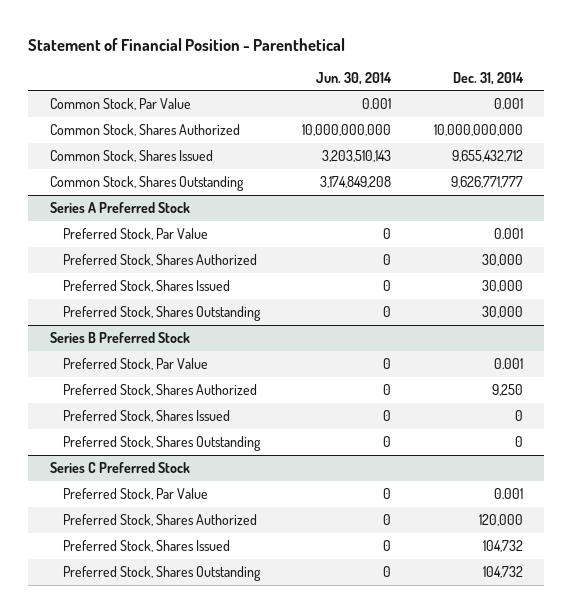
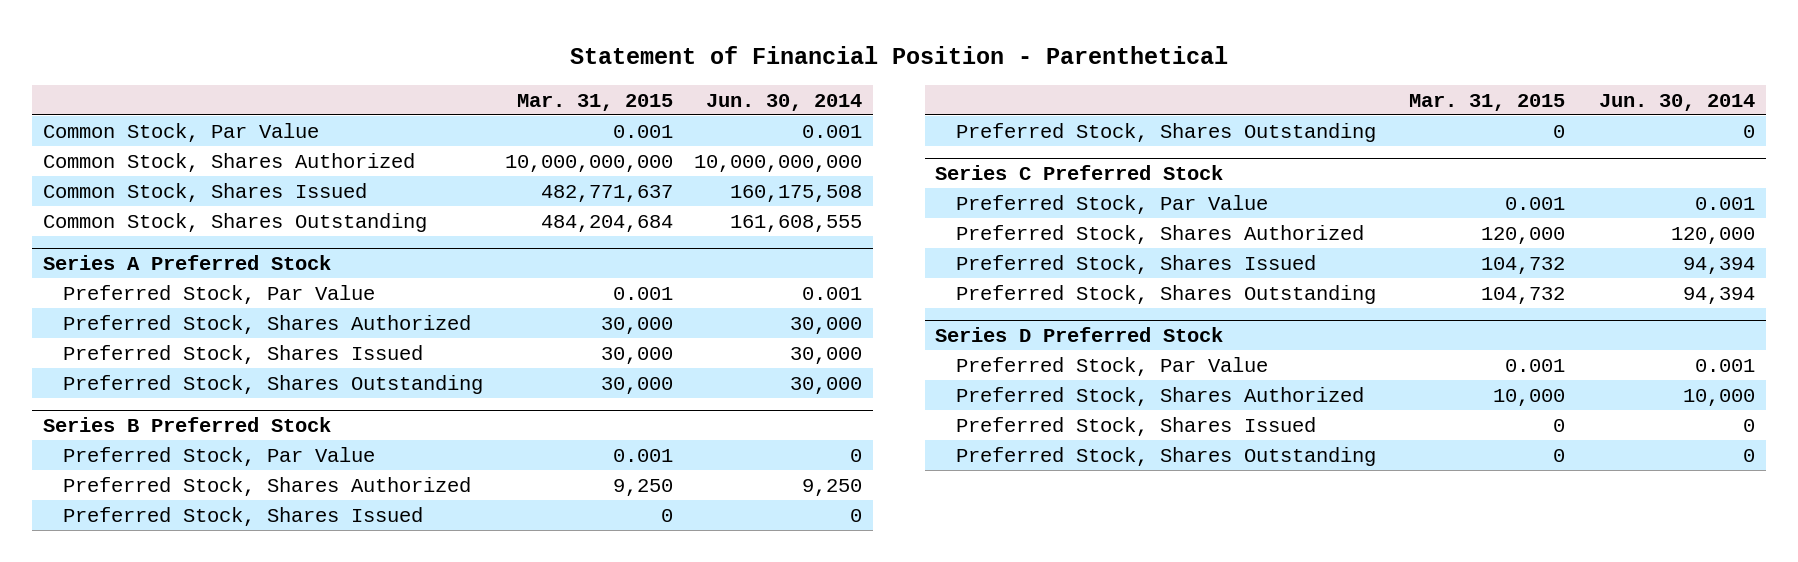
[452,71,524,85] Dec. 31, 2014 -> none
none -> [516,93,673,111] Mar. 31, 2015
[322,149,392,162] 3,203,510,143 -> [730,184,863,202] 160,175,508
[320,175,392,188] 3,174,849,208 -> [730,214,863,232] 161,608,555
[383,227,392,239] 0 -> [802,286,863,300] 0.001
[383,253,392,265] 0 -> [790,316,863,334] 30,000
[383,279,392,291] 0 -> [790,346,863,364] 30,000
[383,305,392,317] 0 -> [790,376,863,394] 30,000
[383,383,392,395] 0 -> [802,478,863,496] 9,250
[383,487,392,499] 0 -> [1694,196,1755,210] 0.001
[383,513,392,525] 0 -> [1670,226,1755,244] 120,000
none -> [955,254,1316,274] Preferred Stock, Shares Issued
none -> [955,284,1376,304] Preferred Stock, Shares Outstanding
none -> [935,327,1224,343] Series D Preferred Stock
none -> [955,356,1268,376] Preferred Stock, Par Value
none -> [955,386,1364,406] Preferred Stock, Shares Authorized

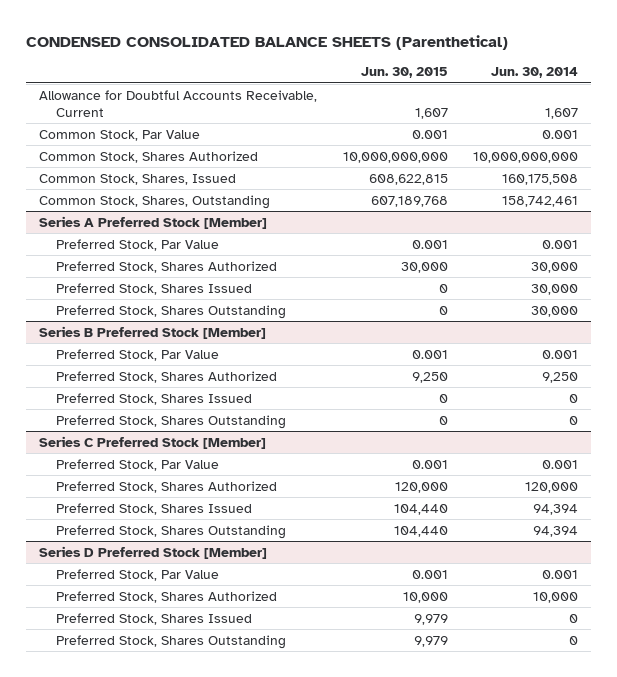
[569,46,1228,65] Statement of Financial Position - Parenthetical -> [25,35,508,51] CONDENSED CONSOLIDATED BALANCE SHEETS (Parenthetical)
[516,93,673,111] Mar. 31, 2015 -> none
none -> [360,67,448,79] Jun. 30, 2015
none -> [38,89,317,118] Allowance for Doubtful Accounts Receivable, Current
[42,182,367,202] Common Stock, Shares Issued -> [38,173,236,185] Common Stock, Shares, Issued
[42,212,427,232] Common Stock, Shares Outstanding -> [38,194,270,209] Common Stock, Shares, Outstanding
[730,214,863,232] 161,608,555 -> [502,195,579,207] 158,742,461
[42,255,331,271] Series A Preferred Stock -> [38,215,267,229] Series A Preferred Stock [Member]
[42,417,331,433] Series B Preferred Stock -> [38,325,266,339] Series B Preferred Stock [Member]
[850,448,863,462] 0 -> [542,349,579,359] 0.001
[935,165,1224,181] Series C Preferred Stock -> [38,435,266,449] Series C Preferred Stock [Member]
[935,327,1224,343] Series D Preferred Stock -> [38,545,267,559] Series D Preferred Stock [Member]

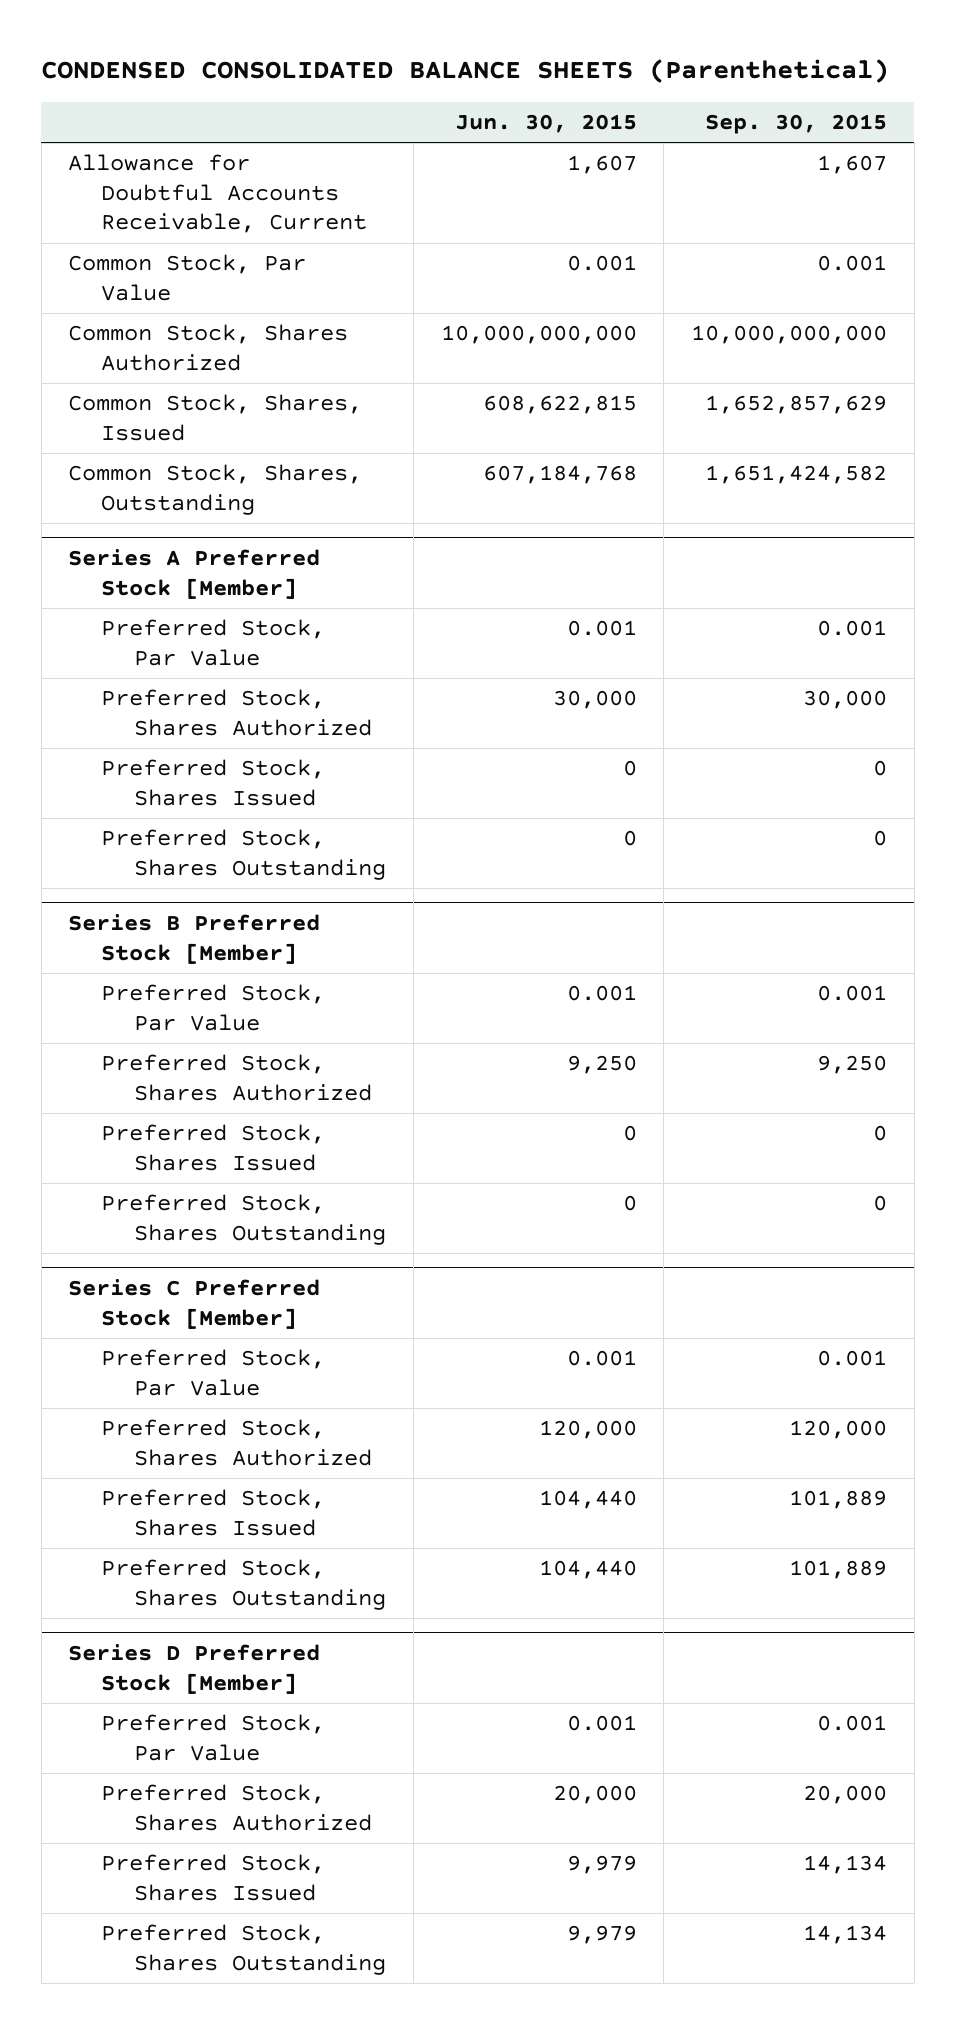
[491,67,579,79] Jun. 30, 2014 -> none
none -> [704,114,887,135] Sep. 30, 2015
[370,195,448,207] 607,189,768 -> [482,465,637,485] 607,184,768
[402,591,448,603] 10,000 -> [552,1785,637,1805] 20,000

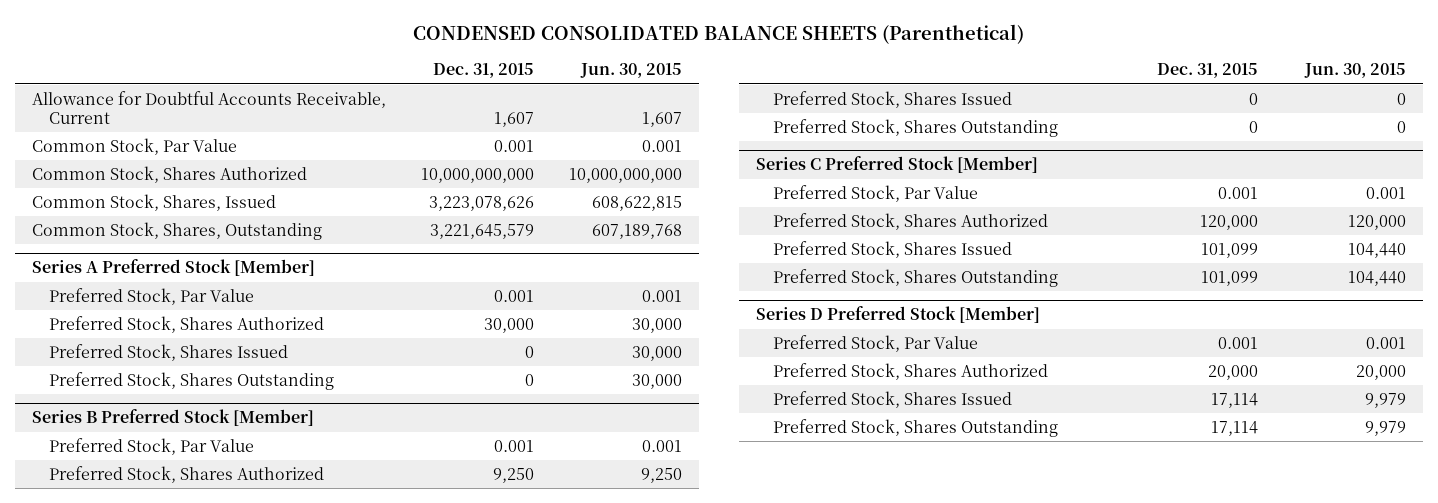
[704,114,887,135] Sep. 30, 2015 -> none
none -> [433,63,535,79] Dec. 31, 2015
[482,465,637,485] 607,184,768 -> [591,223,682,239] 607,189,768
[622,760,637,777] 0 -> [631,345,682,361] 30,000
[622,830,637,847] 0 -> [631,373,682,389] 30,000

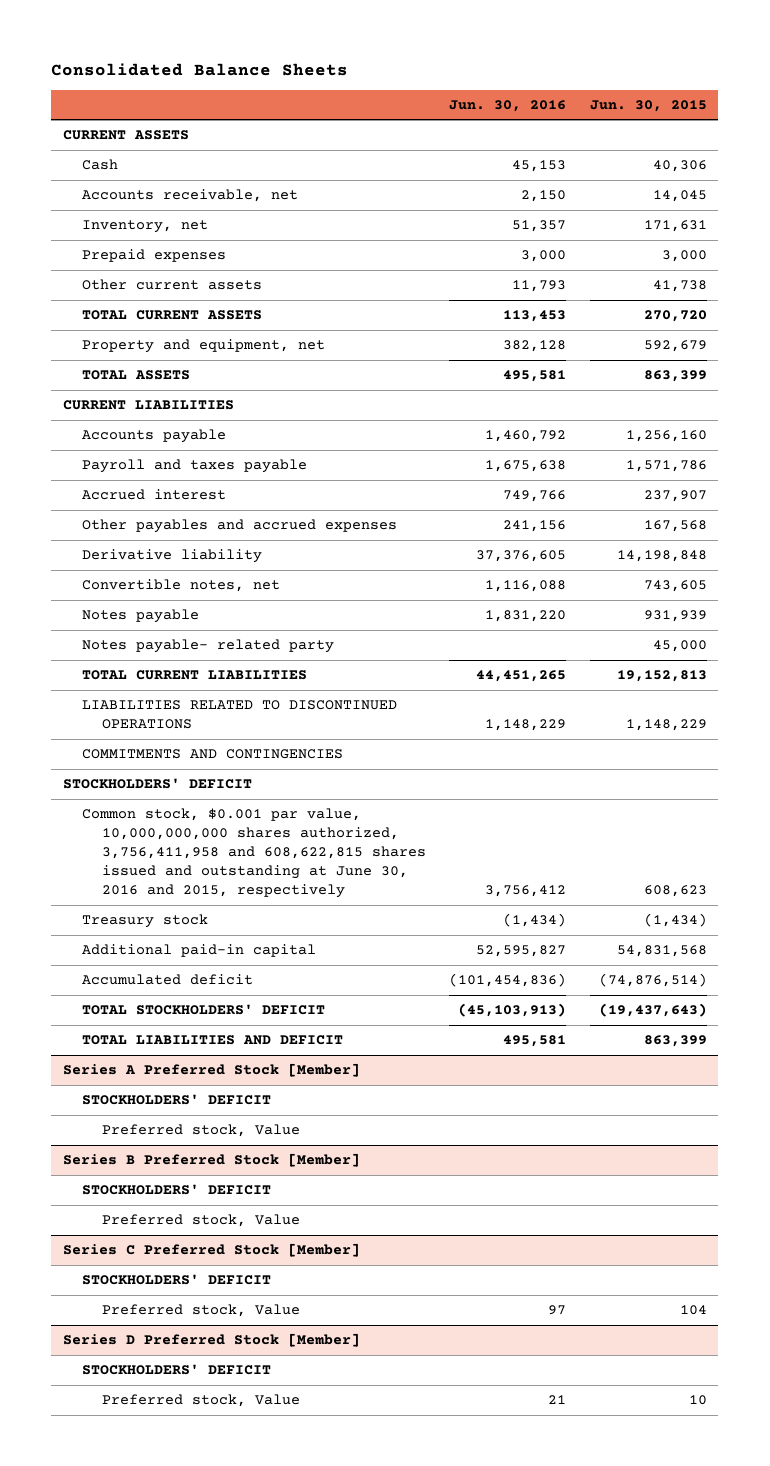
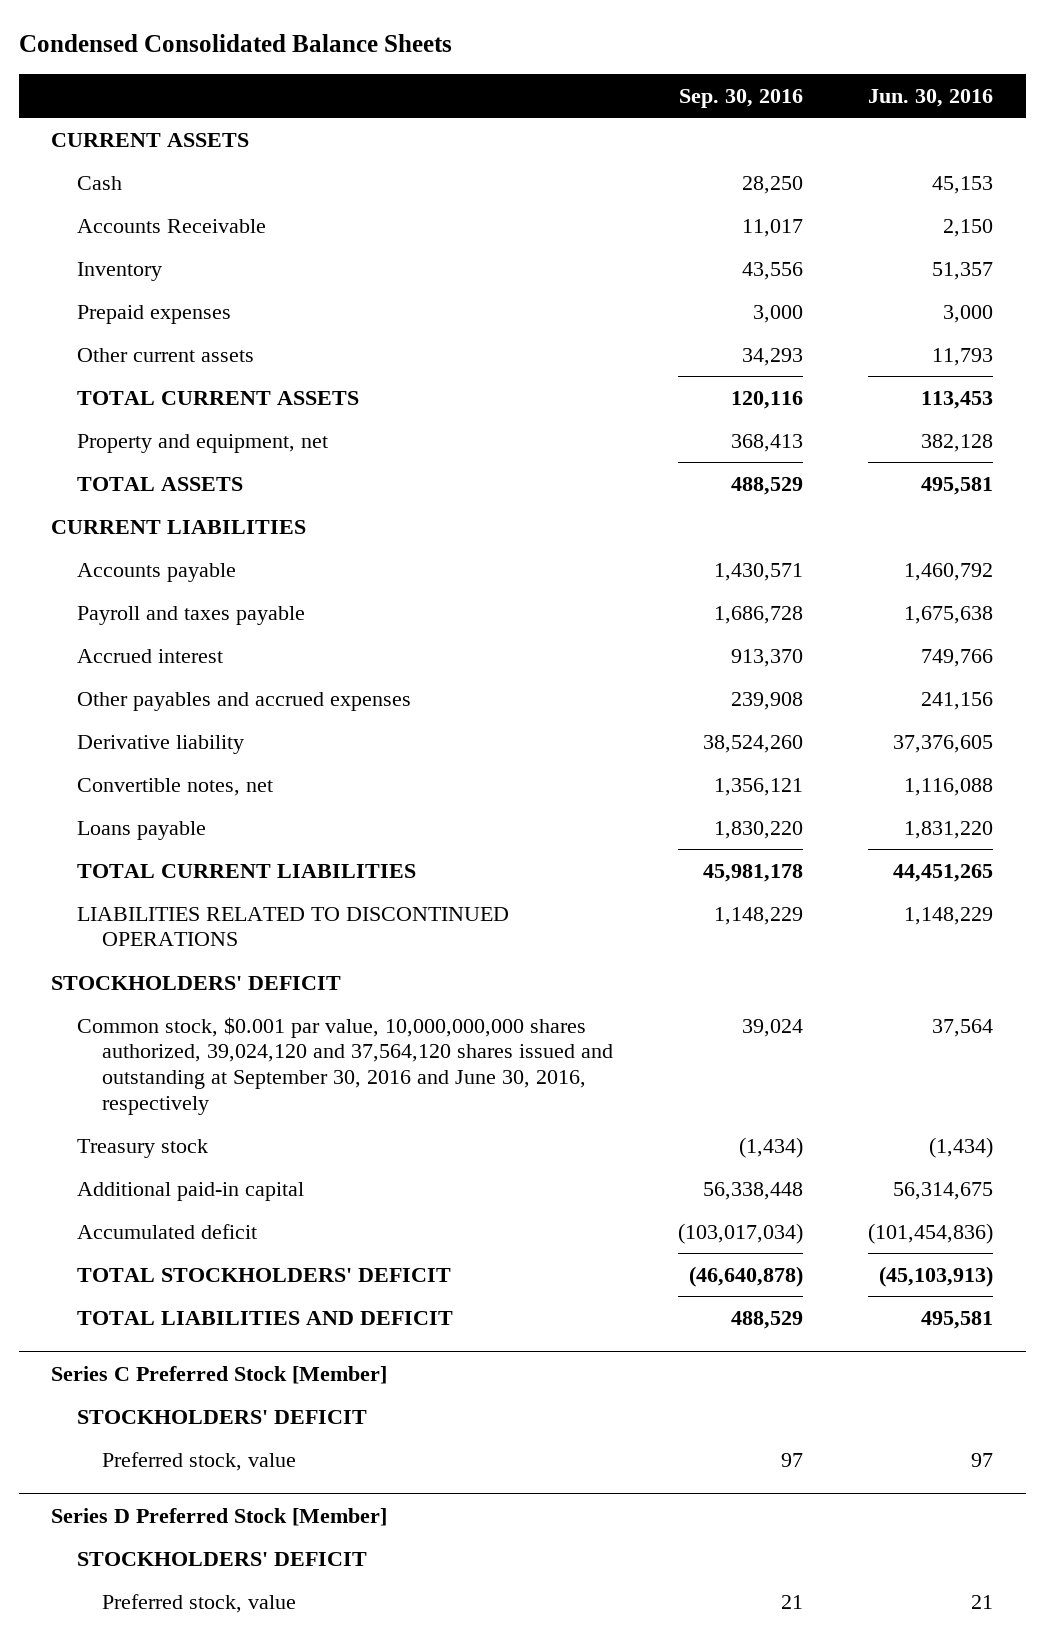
[51,62,349,76] Consolidated Balance Sheets -> [18,34,452,53] Condensed Consolidated Balance Sheets
[589,99,707,112] Jun. 30, 2015 -> none
none -> [679,88,804,108] Sep. 30, 2016
[82,189,299,203] Accounts receivable, net -> [76,218,266,233] Accounts Receivable
[82,220,209,234] Inventory, net -> [76,261,162,281] Inventory
[82,639,335,654] Notes payable- related party -> none
[82,609,200,624] Notes payable -> [76,820,206,840] Loans payable
[82,749,344,760] COMMITMENTS AND CONTINGENCIES -> none
[82,808,426,899] Common stock, $0.001 par value, 10,000,000,000 shares authorized, 3,756,411,958 and 608,622,815 shares issued and outstanding at June 30, 2016 and 2015, respectively -> [76,1016,614,1115] Common stock, $0.001 par value, 10,000,000,000 shares authorized, 39,024,120 and 37,564,120 shares issued and outstanding at September 30, 2016 and June 30, 2016, respectively
[485,885,567,898] 3,756,412 -> [932,1018,994,1037] 37,564
[476,945,567,958] 52,595,827 -> [893,1181,994,1200] 56,314,675
[63,1063,361,1078] Series A Preferred Stock [Member] -> none
[82,1094,272,1106] STOCKHOLDERS' DEFICIT -> none
[101,1124,300,1138] Preferred stock, Value -> none
[63,1153,361,1168] Series B Preferred Stock [Member] -> none
[82,1184,272,1196] STOCKHOLDERS' DEFICIT -> none
[101,1214,300,1228] Preferred stock, Value -> none
[101,1304,300,1318] Preferred stock, Value -> [102,1451,297,1471] Preferred stock, value
[101,1394,300,1408] Preferred stock, Value -> [102,1593,297,1613] Preferred stock, value

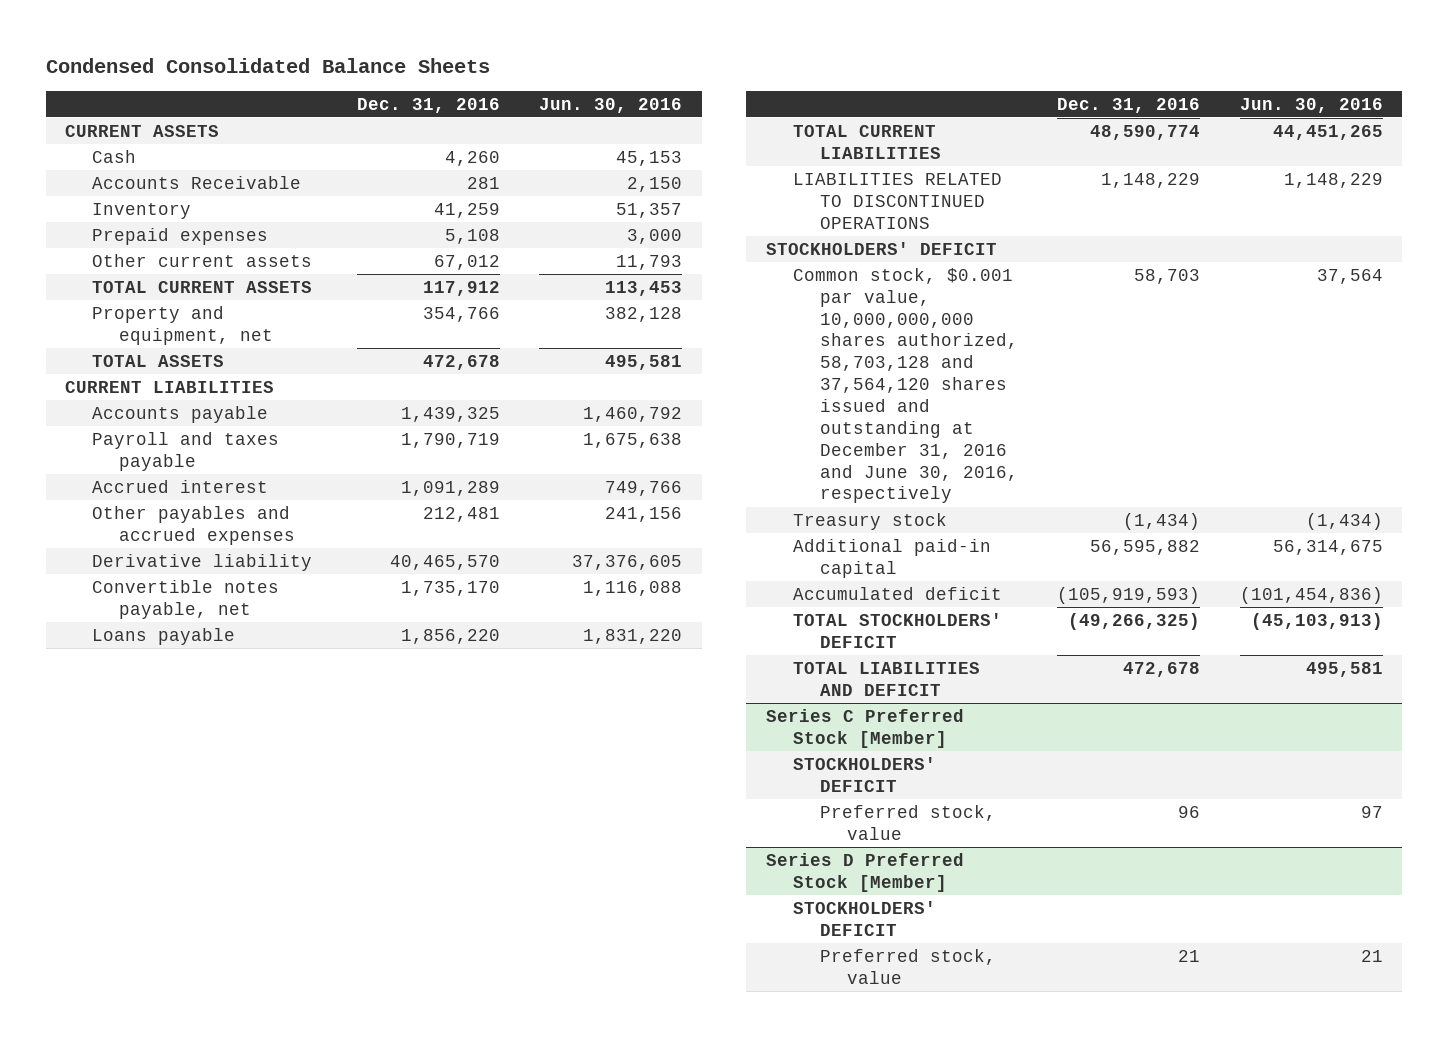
[679,88,804,108] Sep. 30, 2016 -> none
none -> [356,97,500,113] Dec. 31, 2016
[76,777,273,796] Convertible notes, net -> [92,579,280,619] Convertible notes payable, net
[76,1016,614,1115] Common stock, $0.001 par value, 10,000,000,000 shares authorized, 39,024,120 and 37,564,120 shares issued and outstanding at September 30, 2016 and June 30, 2016, respectively -> [792,267,1018,504] Common stock, $0.001 par value, 10,000,000,000 shares authorized, 58,703,128 and 37,564,120 shares issued and outstanding at December 31, 2016 and June 30, 2016, respectively

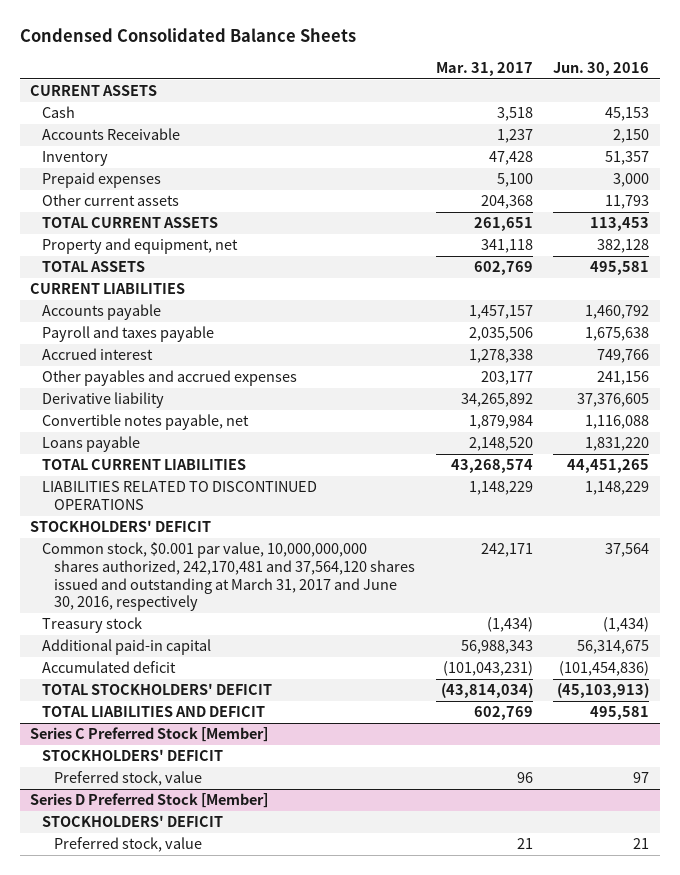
[356,97,500,113] Dec. 31, 2016 -> none
none -> [435,61,533,76] Mar. 31, 2017
[792,267,1018,504] Common stock, $0.001 par value, 10,000,000,000 shares authorized, 58,703,128 and 37,564,120 shares issued and outstanding at December 31, 2016 and June 30, 2016, respectively -> [41,542,415,612] Common stock, $0.001 par value, 10,000,000,000 shares authorized, 242,170,481 and 37,564,120 shares issued and outstanding at March 31, 2017 and June 30, 2016, respectively

